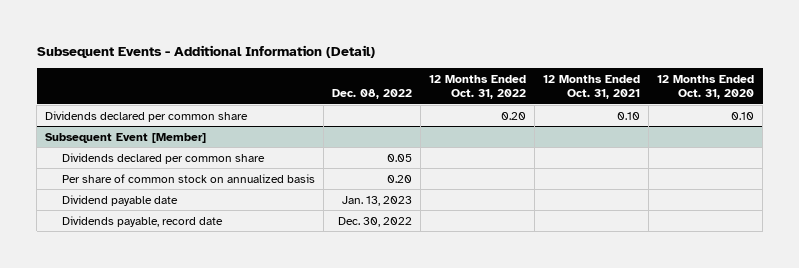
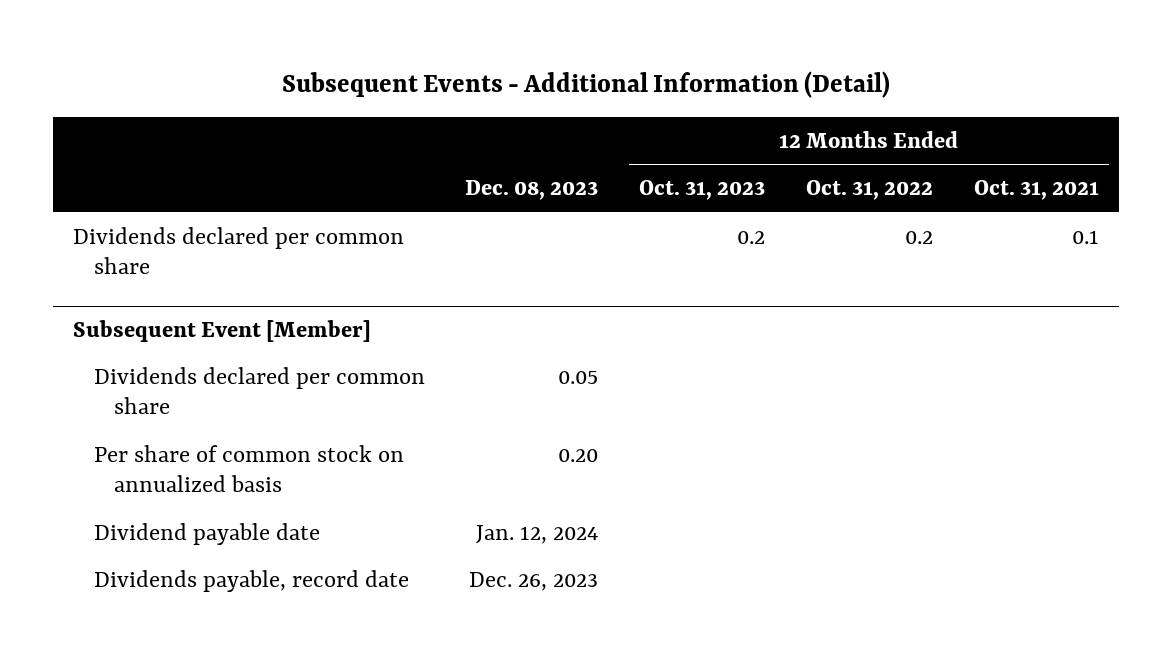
[332,89,413,100] Dec. 08, 2022 -> none
[657,74,755,100] 12 Months Ended Oct. 31, 2020 -> none
none -> [465,180,599,201] Dec. 08, 2023
none -> [639,180,766,201] Oct. 31, 2023
[501,111,527,120] 0.20 -> [904,230,933,244] 0.2
[617,111,641,120] 0.10 -> [1071,229,1099,244] 0.1

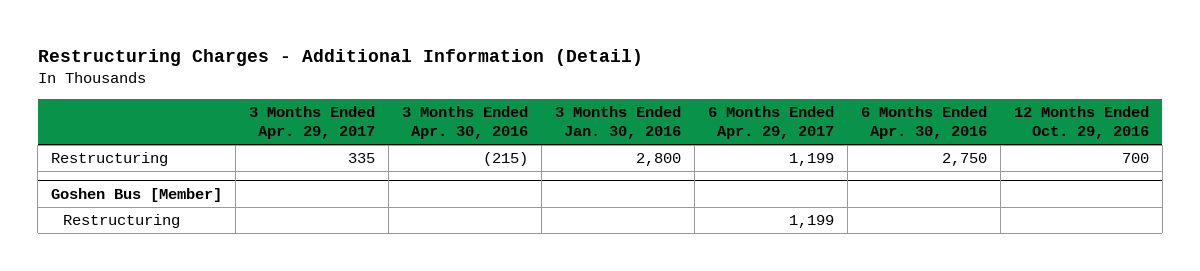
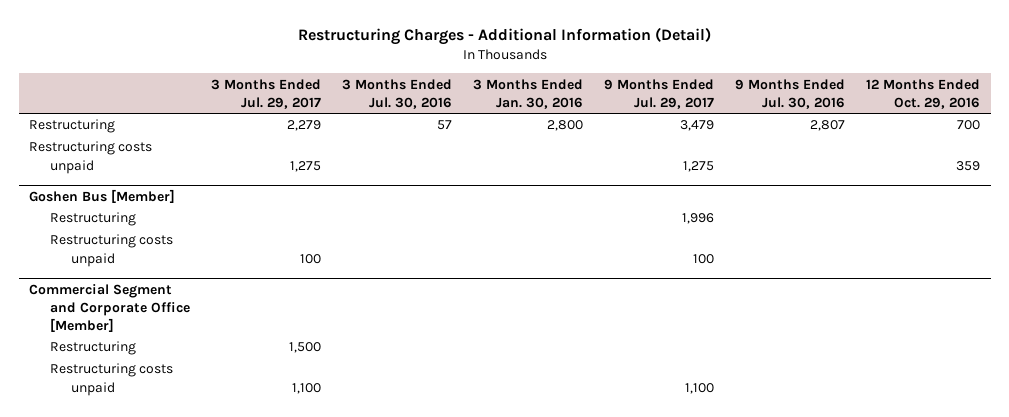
[249,105,376,140] 3 Months Ended Apr. 29, 2017 -> none
[402,105,529,140] 3 Months Ended Apr. 30, 2016 -> none
[708,105,835,140] 6 Months Ended Apr. 29, 2017 -> none
[861,105,988,140] 6 Months Ended Apr. 30, 2016 -> none
none -> [211,78,322,109] 3 Months Ended Jul. 29, 2017
none -> [342,78,453,109] 3 Months Ended Jul. 30, 2016
none -> [604,78,715,109] 9 Months Ended Jul. 29, 2017
none -> [735,78,846,109] 9 Months Ended Jul. 30, 2016
none -> [29,141,153,174] Restructuring costs unpaid
none -> [50,234,174,267] Restructuring costs unpaid
none -> [29,283,191,332] Commercial Segment and Corporate Office [Member]
none -> [50,341,137,356] Restructuring
none -> [50,363,174,396] Restructuring costs unpaid

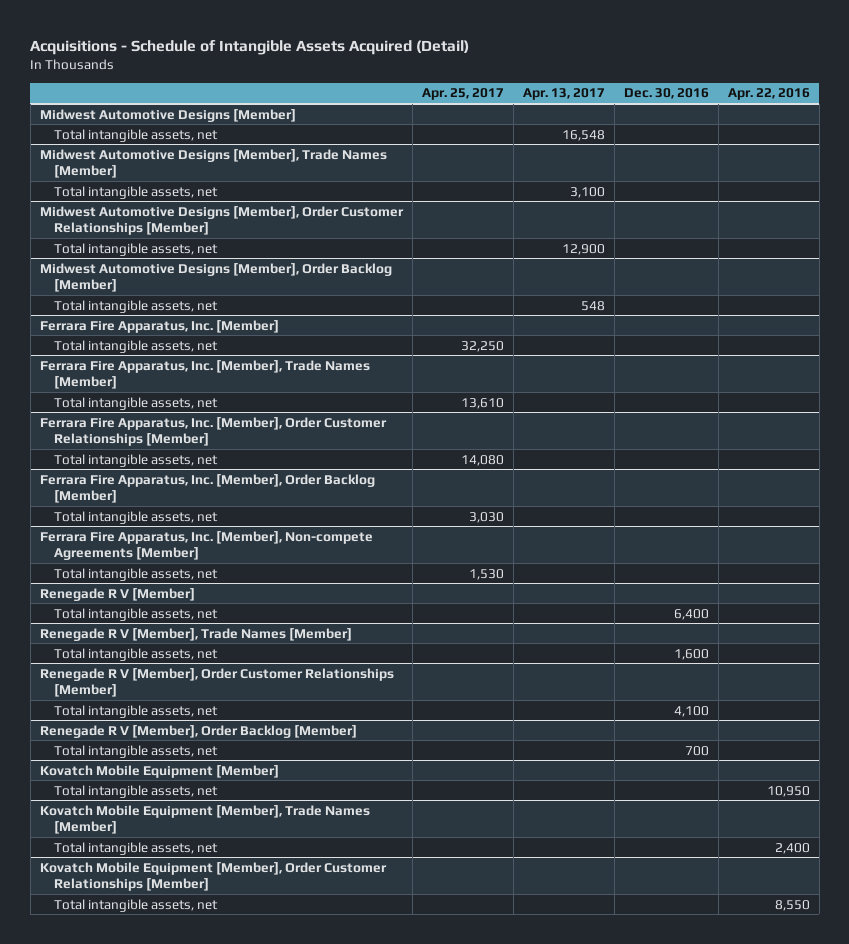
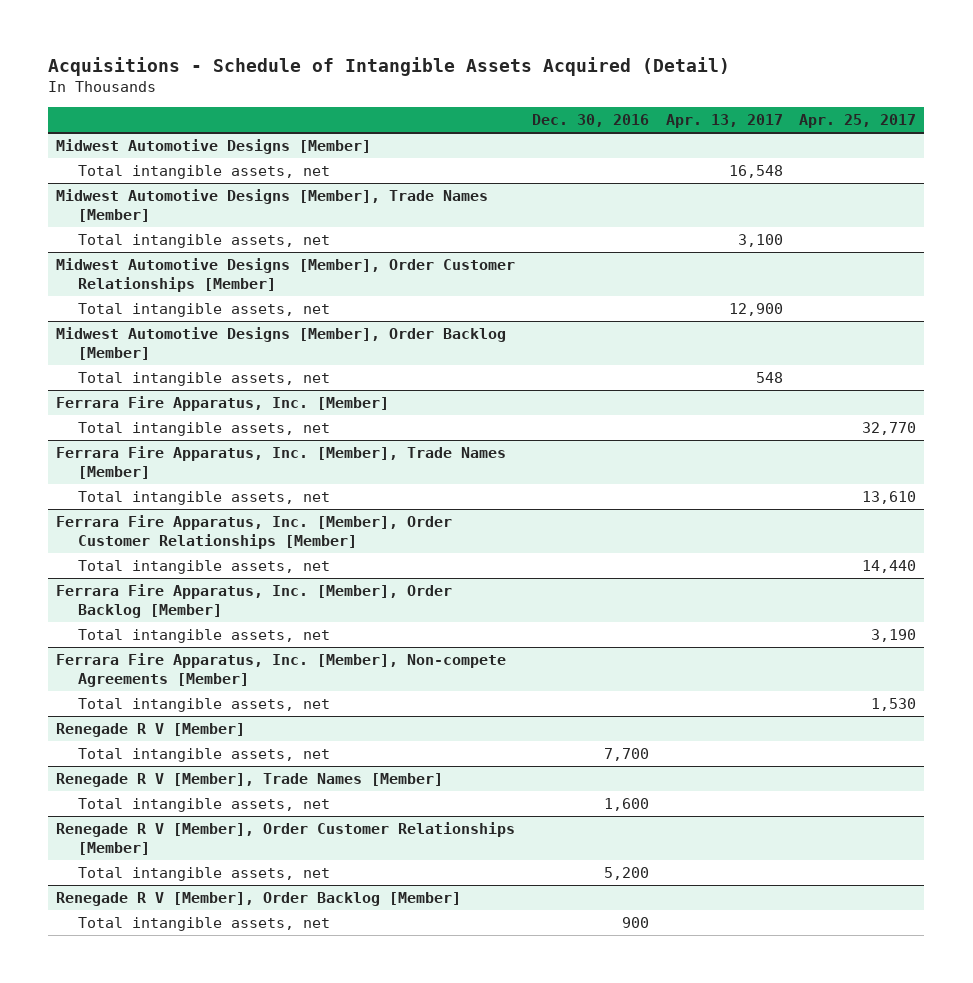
[727,88,810,101] Apr. 22, 2016 -> none
[460,340,504,352] 32,250 -> [862,421,917,435] 32,770
[460,454,504,466] 14,080 -> [862,559,917,573] 14,440
[468,511,504,523] 3,030 -> [871,628,917,642] 3,190
[673,608,709,620] 6,400 -> [604,747,650,761] 7,700
[673,705,709,717] 4,100 -> [604,866,650,880] 5,200
[39,764,279,778] Kovatch Mobile Equipment [Member] -> none
[54,784,219,798] Total intangible assets, net -> none
[39,804,370,834] Kovatch Mobile Equipment [Member], Trade Names [Member] -> none
[54,841,219,855] Total intangible assets, net -> none
[39,861,387,891] Kovatch Mobile Equipment [Member], Order Customer Relationships [Member] -> none
[54,898,219,912] Total intangible assets, net -> none
[684,745,709,756] 700 -> [622,916,650,928] 900

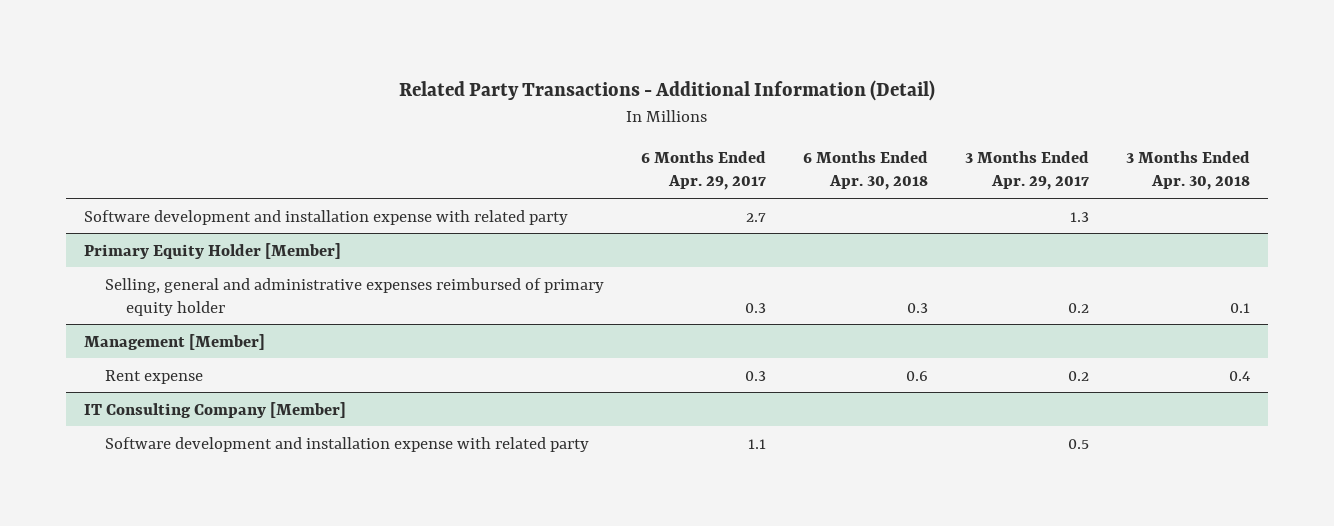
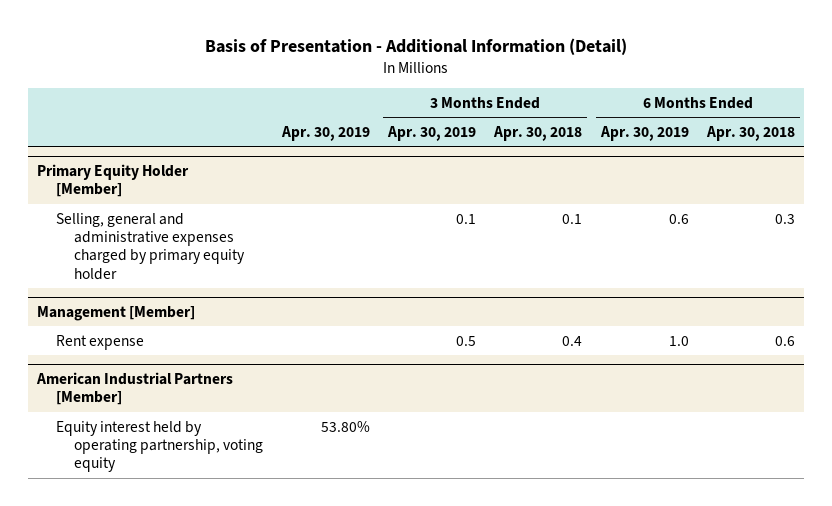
[399,79,936,101] Related Party Transactions - Additional Information (Detail) -> [204,37,627,55] Basis of Presentation - Additional Information (Detail)
[641,151,767,191] 6 Months Ended Apr. 29, 2017 -> none
[964,151,1089,191] 3 Months Ended Apr. 29, 2017 -> none
none -> [280,125,370,141] Apr. 30, 2019
none -> [386,125,476,141] Apr. 30, 2019
none -> [599,125,689,141] Apr. 30, 2019
[84,209,569,225] Software development and installation expense with related party -> none
[105,277,605,316] Selling, general and administrative expenses reimbursed of primary equity holder -> [55,212,246,280] Selling, general and administrative expenses charged by primary equity holder
[84,401,347,418] IT Consulting Company [Member] -> none
[105,436,590,452] Software development and installation expense with related party -> none
none -> [35,371,233,406] American Industrial Partners [Member]
none -> [55,420,264,473] Equity interest held by operating partnership, voting equity

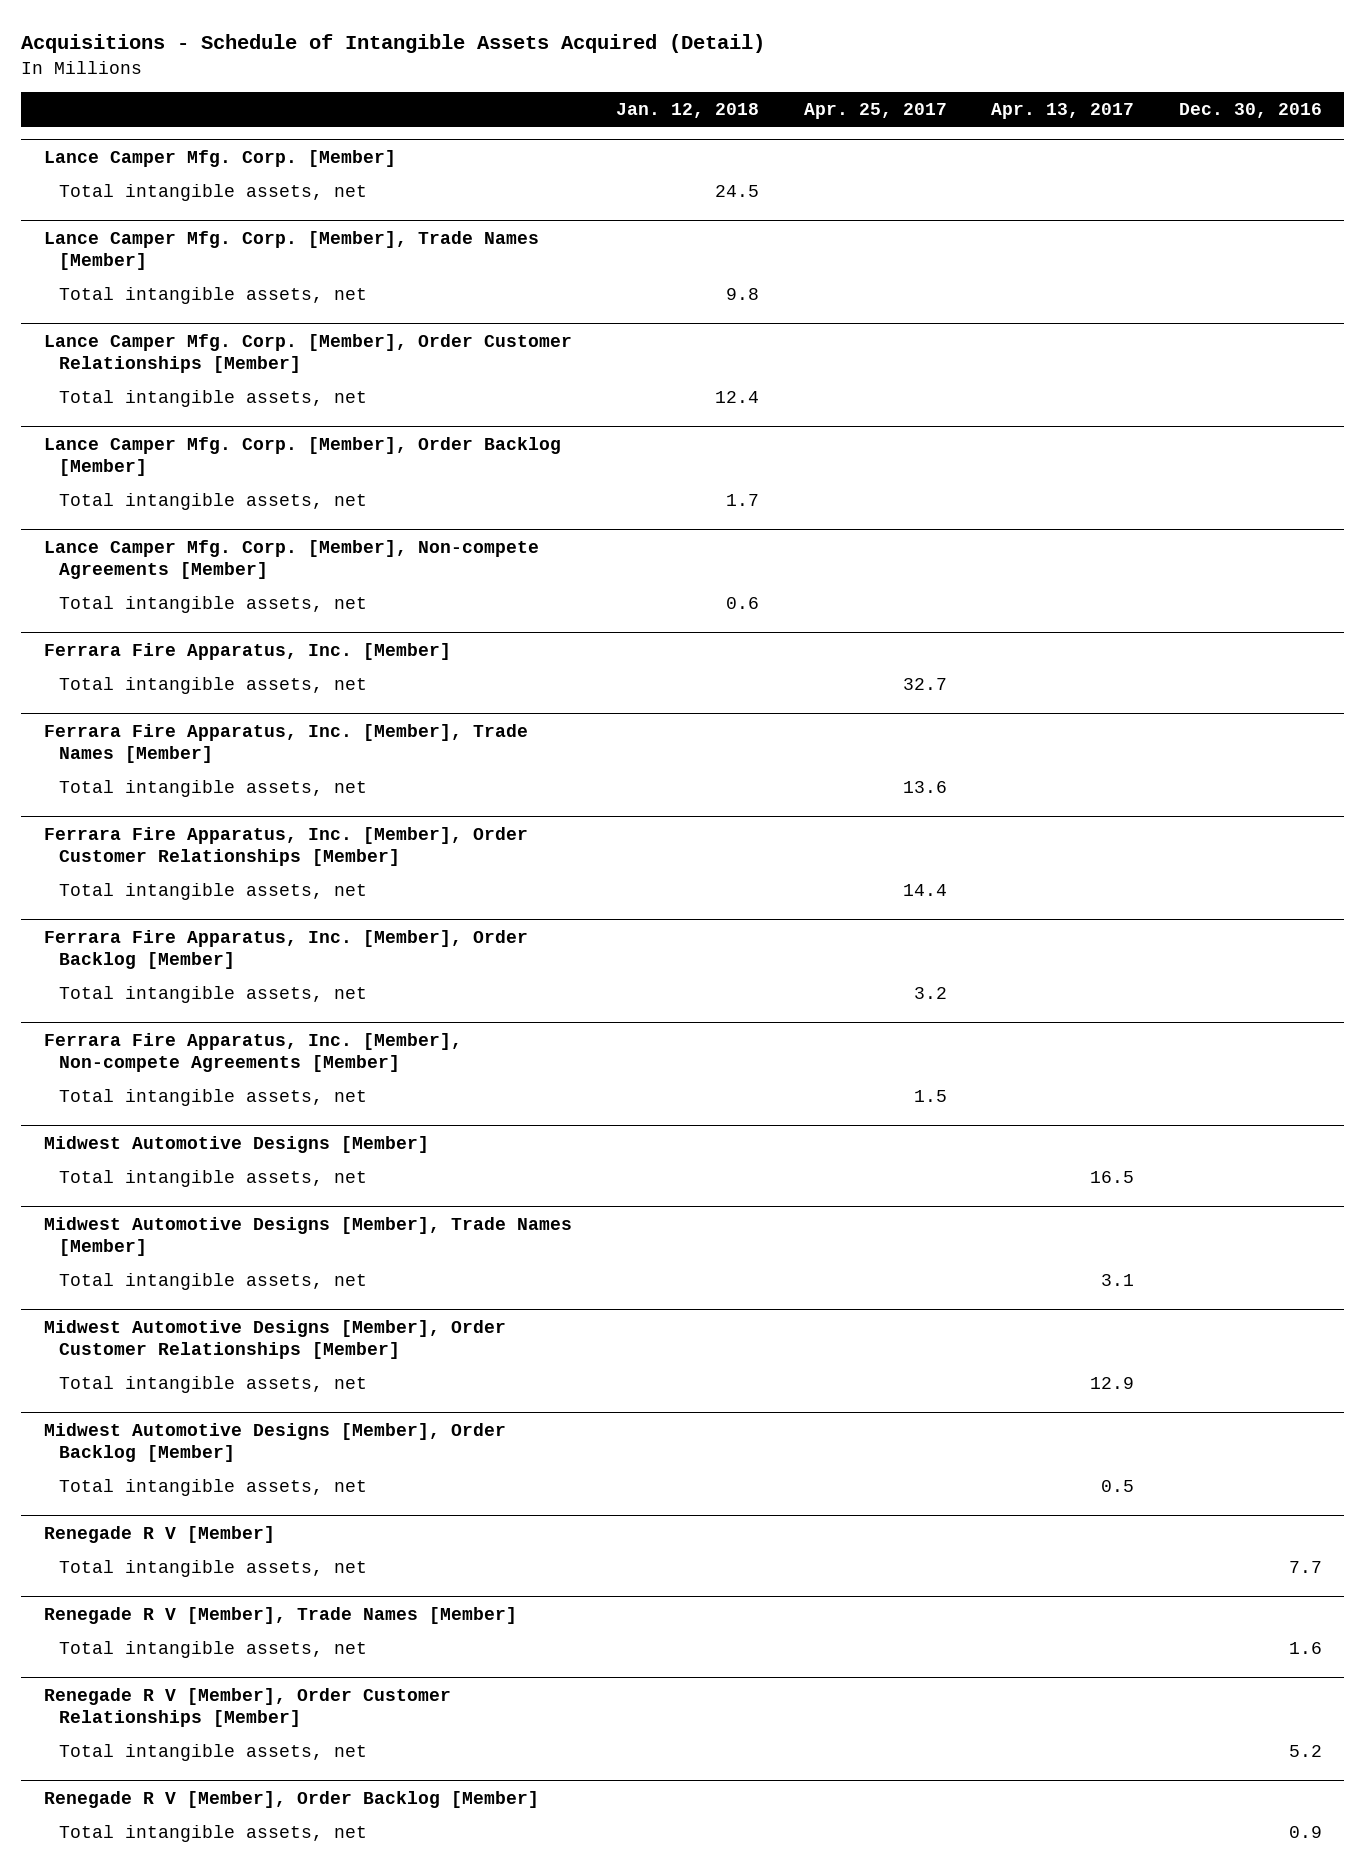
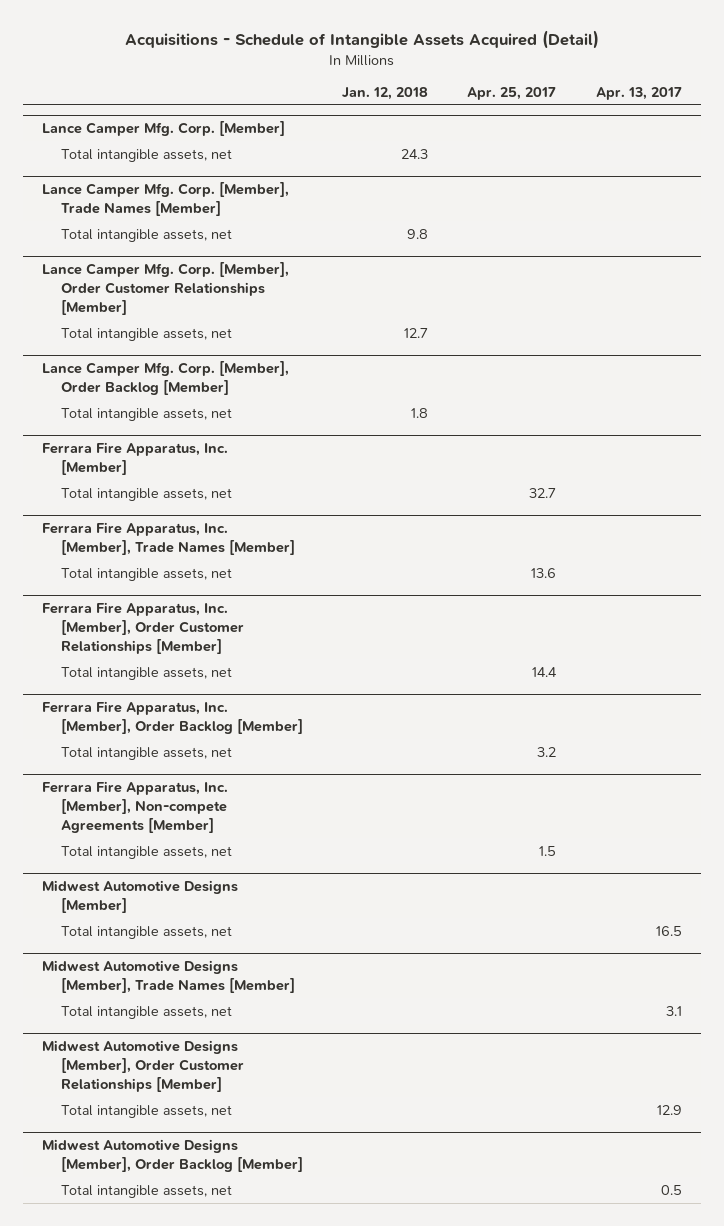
[1178,103,1322,119] Dec. 30, 2016 -> none
[715,185,760,198] 24.5 -> [401,148,429,159] 24.3
[715,391,760,404] 12.4 -> [404,327,429,338] 12.7
[43,539,539,579] Lance Camper Mfg. Corp. [Member], Non-compete Agreements [Member] -> none
[59,596,368,614] Total intangible assets, net -> none
[726,494,760,507] 1.7 -> [411,407,429,418] 1.8
[43,1525,275,1543] Renegade R V [Member] -> none
[59,1560,368,1578] Total intangible assets, net -> none
[43,1606,517,1624] Renegade R V [Member], Trade Names [Member] -> none
[59,1641,368,1659] Total intangible assets, net -> none
[43,1687,451,1727] Renegade R V [Member], Order Customer Relationships [Member] -> none
[59,1744,368,1762] Total intangible assets, net -> none
[43,1790,539,1808] Renegade R V [Member], Order Backlog [Member] -> none
[59,1825,368,1843] Total intangible assets, net -> none

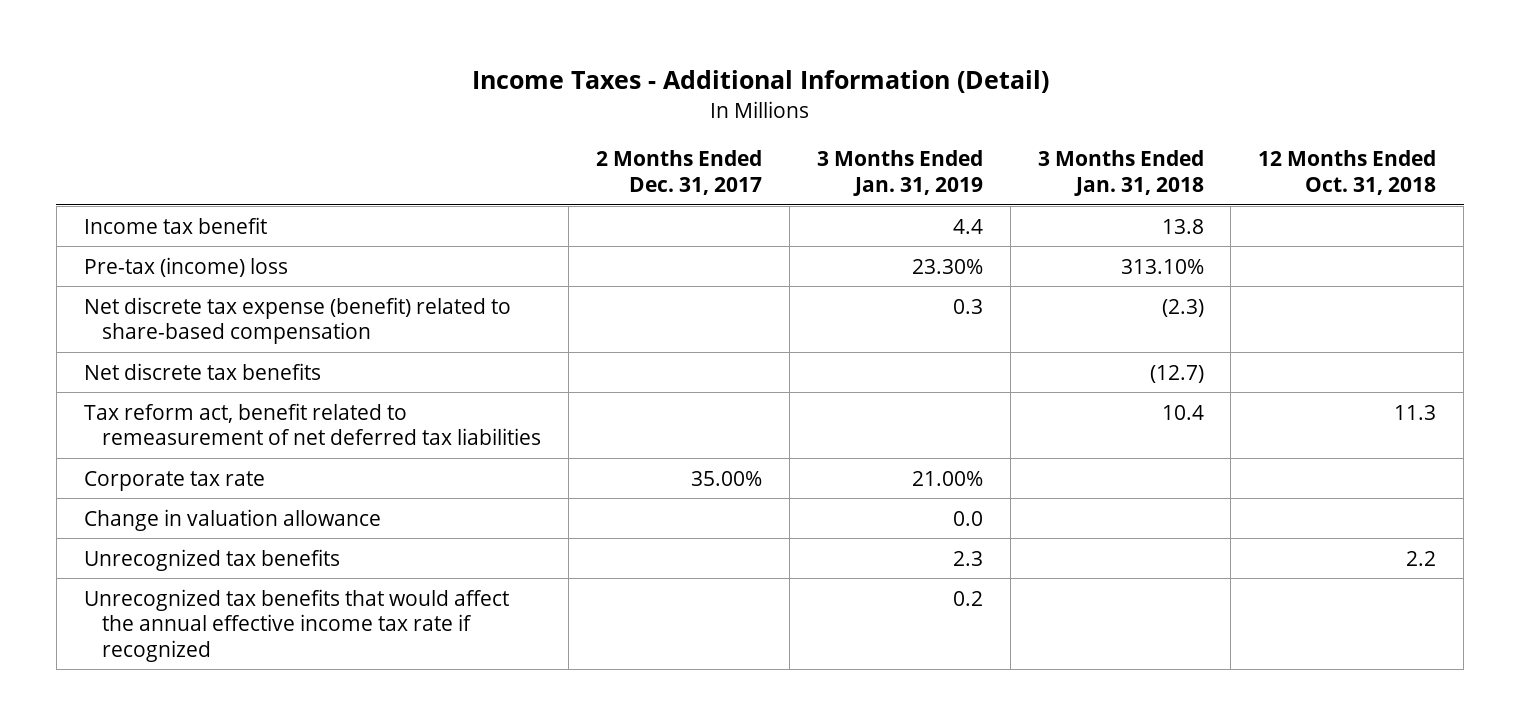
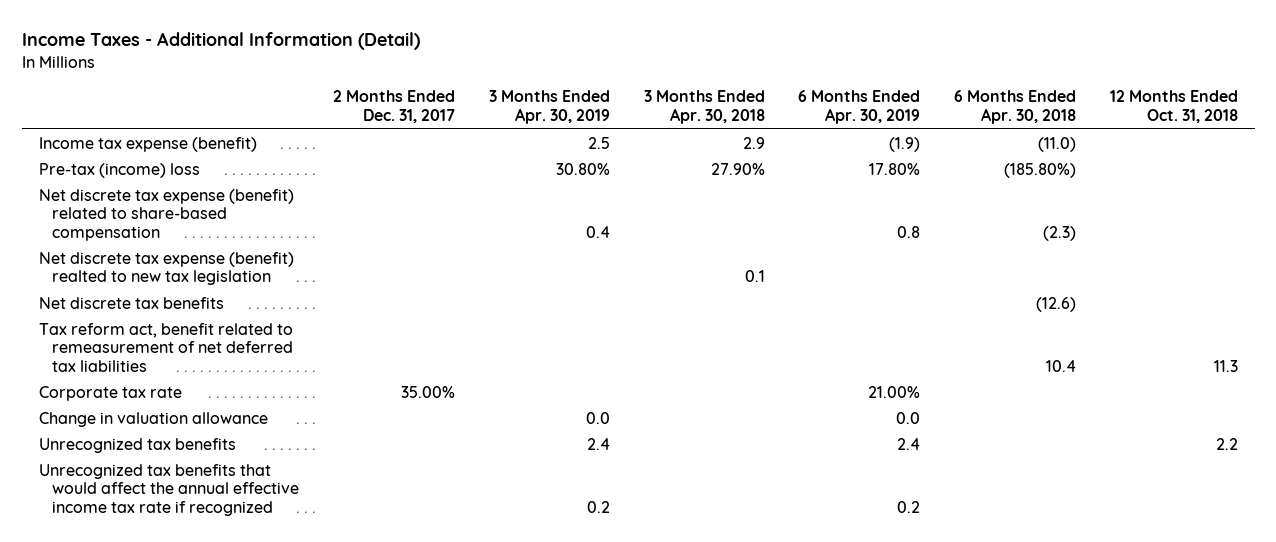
[816,150,983,196] 3 Months Ended Jan. 31, 2019 -> none
[1037,150,1204,196] 3 Months Ended Jan. 31, 2018 -> none
none -> [488,90,610,124] 3 Months Ended Apr. 30, 2019
none -> [643,90,765,124] 3 Months Ended Apr. 30, 2018
none -> [798,90,921,124] 6 Months Ended Apr. 30, 2019
none -> [954,90,1077,124] 6 Months Ended Apr. 30, 2018
[83,216,267,234] Income tax benefit -> [38,136,257,152] Income tax expense (benefit)
none -> [38,251,294,286] Net discrete tax expense (benefit) realted to new tax legislation

